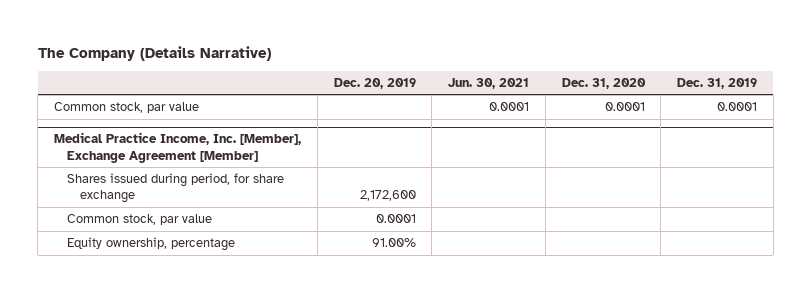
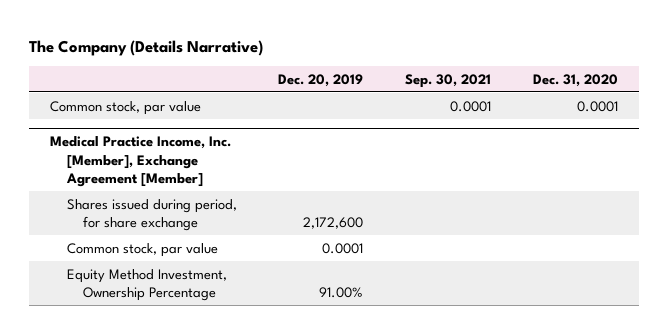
[448,77,530,89] Jun. 30, 2021 -> none
[677,77,758,89] Dec. 31, 2019 -> none
none -> [405,73,492,88] Sep. 30, 2021
[66,237,235,252] Equity ownership, percentage -> [66,268,227,302] Equity Method Investment, Ownership Percentage

